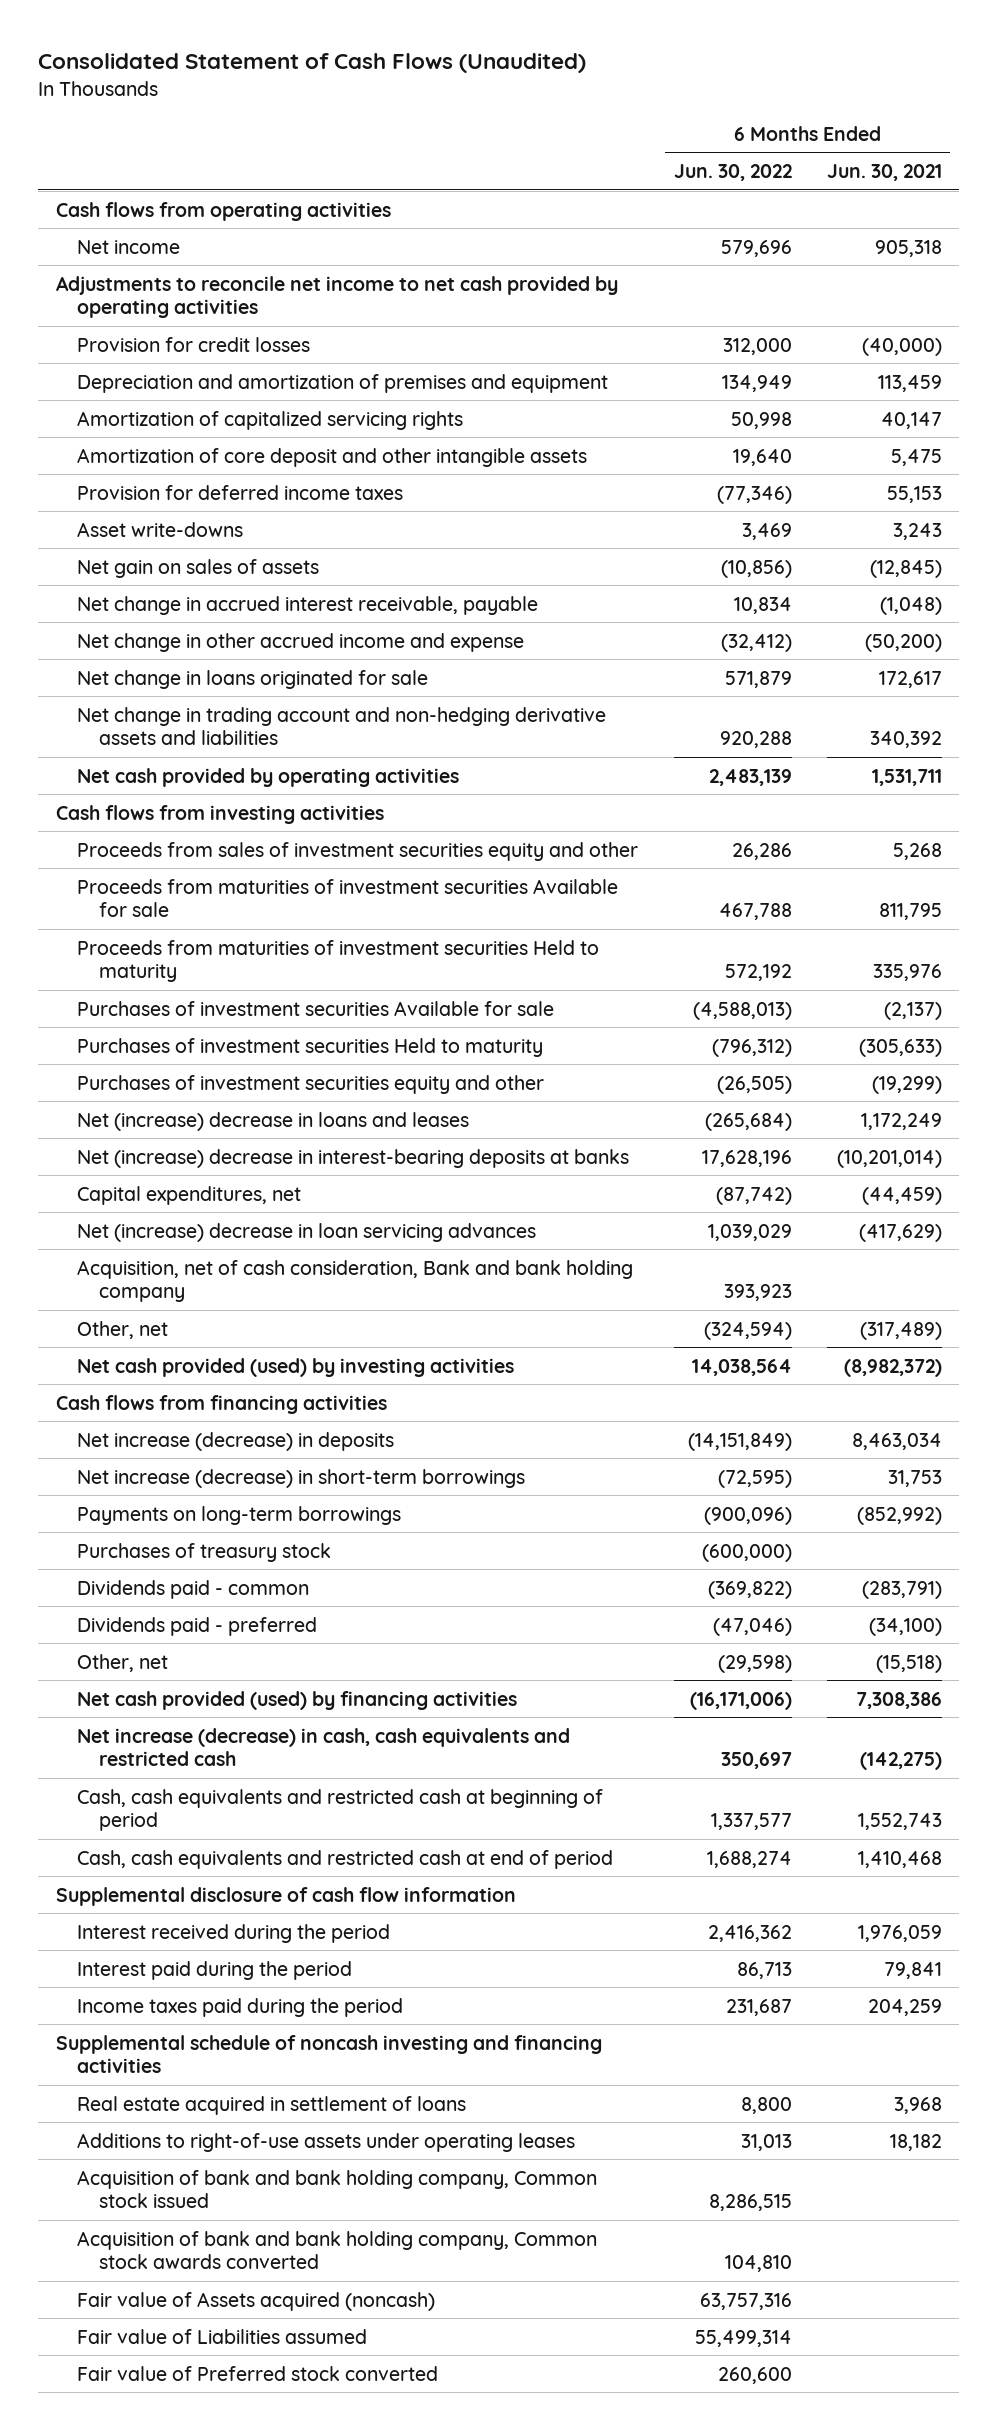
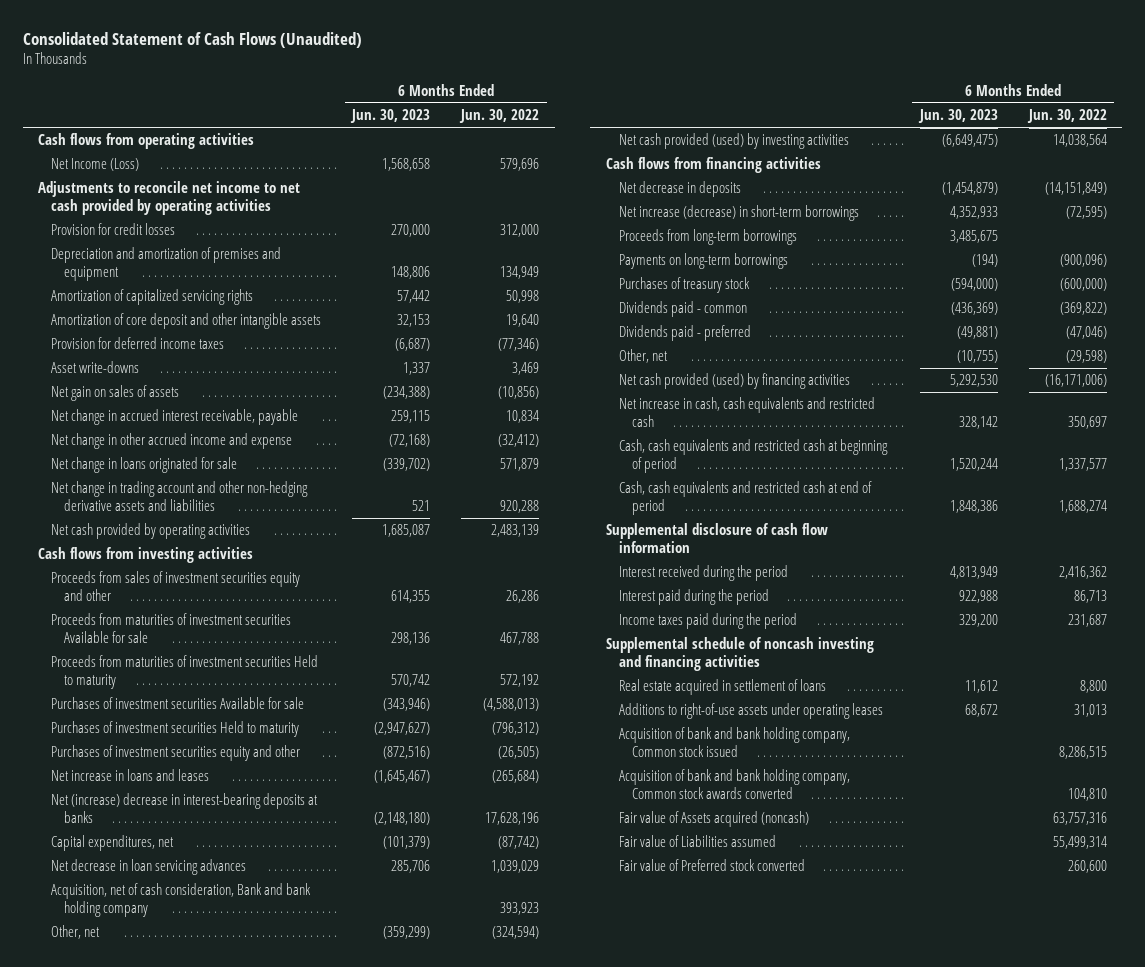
[826,164,942,182] Jun. 30, 2021 -> none
none -> [350,109,431,124] Jun. 30, 2023
[77,239,181,254] Net income -> [51,158,140,172] Net Income (Loss)
[77,706,607,746] Net change in trading account and non-hedging derivative assets and liabilities -> [51,481,309,511] Net change in trading account and other non-hedging derivative assets and liabilities
[77,1111,470,1131] Net (increase) decrease in loans and leases -> [51,769,210,782] Net increase in loans and leases
[77,1222,537,1242] Net (increase) decrease in loan servicing advances -> [51,859,247,876] Net decrease in loan servicing advances
[77,1431,395,1451] Net increase (decrease) in deposits -> [618,181,741,198] Net decrease in deposits
none -> [618,229,797,246] Proceeds from long-term borrowings
[77,1727,571,1767] Net increase (decrease) in cash, cash equivalents and restricted cash -> [618,397,875,427] Net increase in cash, cash equivalents and restricted cash

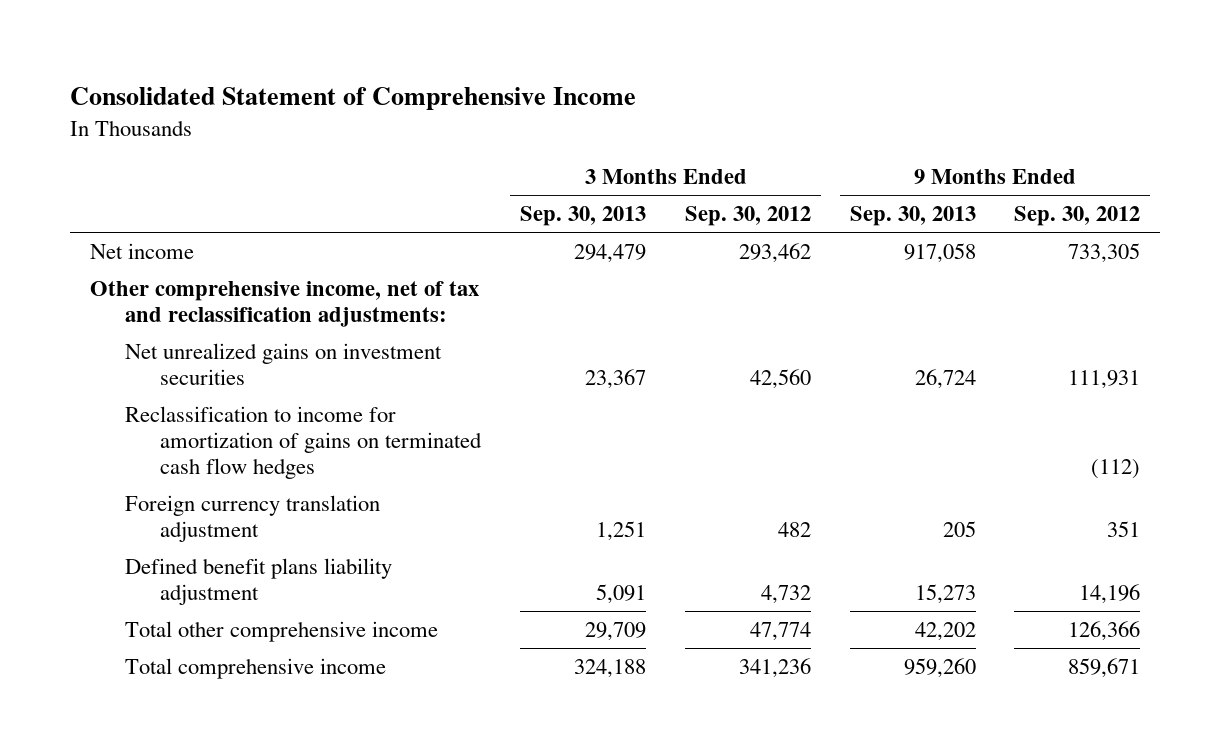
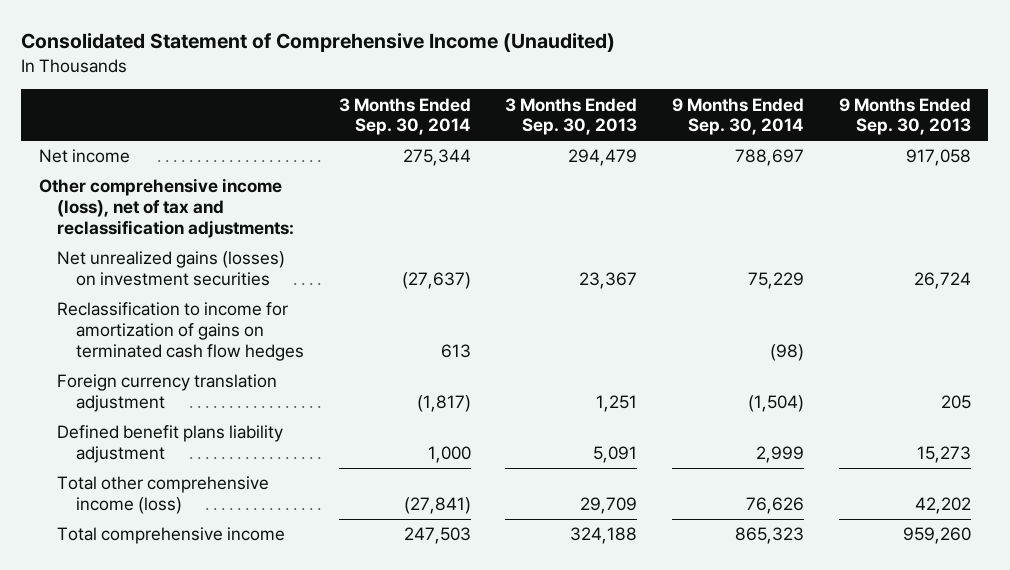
[70,87,637,111] Consolidated Statement of Comprehensive Income -> [21,33,616,53] Consolidated Statement of Comprehensive Income (Unaudited)
[684,206,811,227] Sep. 30, 2012 -> none
[1014,206,1141,227] Sep. 30, 2012 -> none
none -> [338,97,471,136] 3 Months Ended Sep. 30, 2014
none -> [672,97,805,136] 9 Months Ended Sep. 30, 2014
[89,280,479,327] Other comprehensive income, net of tax and reclassification adjustments: -> [38,178,295,238] Other comprehensive income (loss), net of tax and reclassification adjustments:
[124,342,442,385] Net unrealized gains on investment securities -> [57,251,286,287] Net unrealized gains (losses) on investment securities
[124,620,438,642] Total other comprehensive income -> [57,476,270,515] Total other comprehensive income (loss)

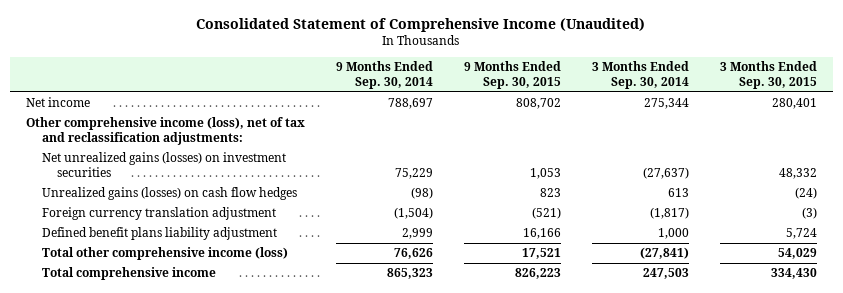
[505,97,638,136] 3 Months Ended Sep. 30, 2013 -> none
[838,97,971,136] 9 Months Ended Sep. 30, 2013 -> none
none -> [463,61,561,90] 9 Months Ended Sep. 30, 2015
none -> [720,61,818,90] 3 Months Ended Sep. 30, 2015
[57,302,304,361] Reclassification to income for amortization of gains on terminated cash flow hedges -> [41,187,297,201] Unrealized gains (losses) on cash flow hedges

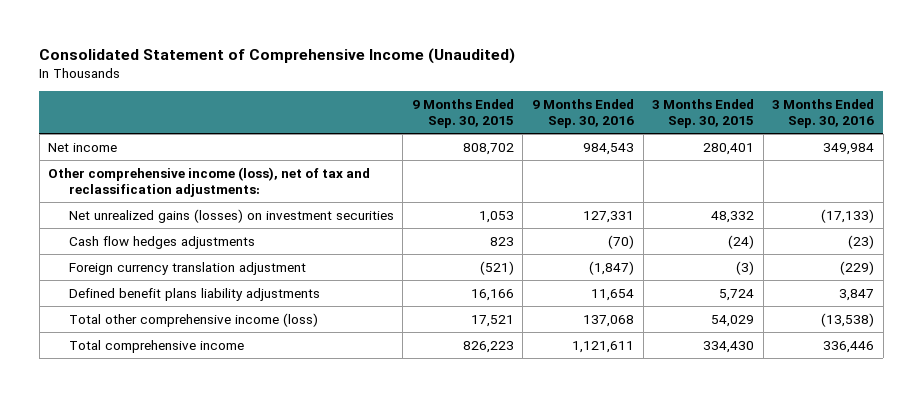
[335,61,433,90] 9 Months Ended Sep. 30, 2014 -> none
[591,61,689,90] 3 Months Ended Sep. 30, 2014 -> none
none -> [532,99,635,129] 9 Months Ended Sep. 30, 2016
none -> [772,99,875,129] 3 Months Ended Sep. 30, 2016
[41,187,297,201] Unrealized gains (losses) on cash flow hedges -> [68,235,255,249] Cash flow hedges adjustments
[41,227,277,241] Defined benefit plans liability adjustment -> [68,287,320,301] Defined benefit plans liability adjustments

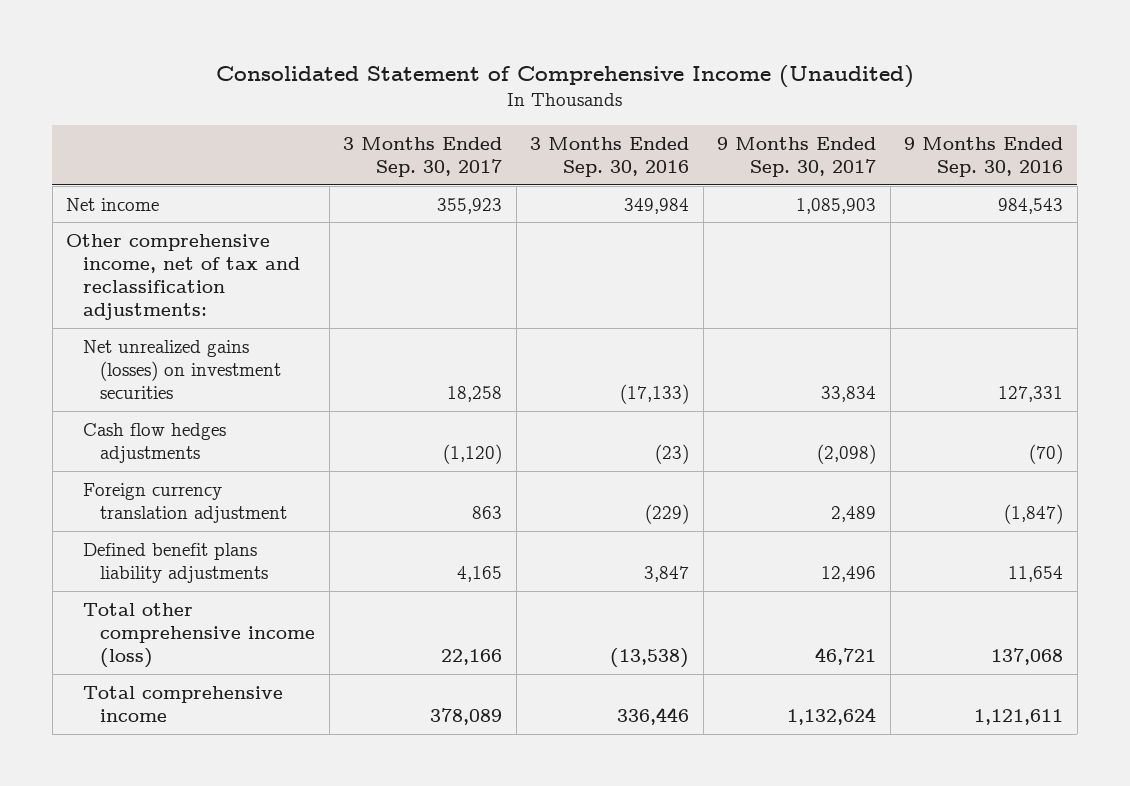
[411,99,514,129] 9 Months Ended Sep. 30, 2015 -> none
[652,99,755,129] 3 Months Ended Sep. 30, 2015 -> none
none -> [343,136,503,177] 3 Months Ended Sep. 30, 2017
none -> [717,136,877,177] 9 Months Ended Sep. 30, 2017
[48,166,371,197] Other comprehensive income (loss), net of tax and reclassification adjustments: -> [66,233,301,321] Other comprehensive income, net of tax and reclassification adjustments:

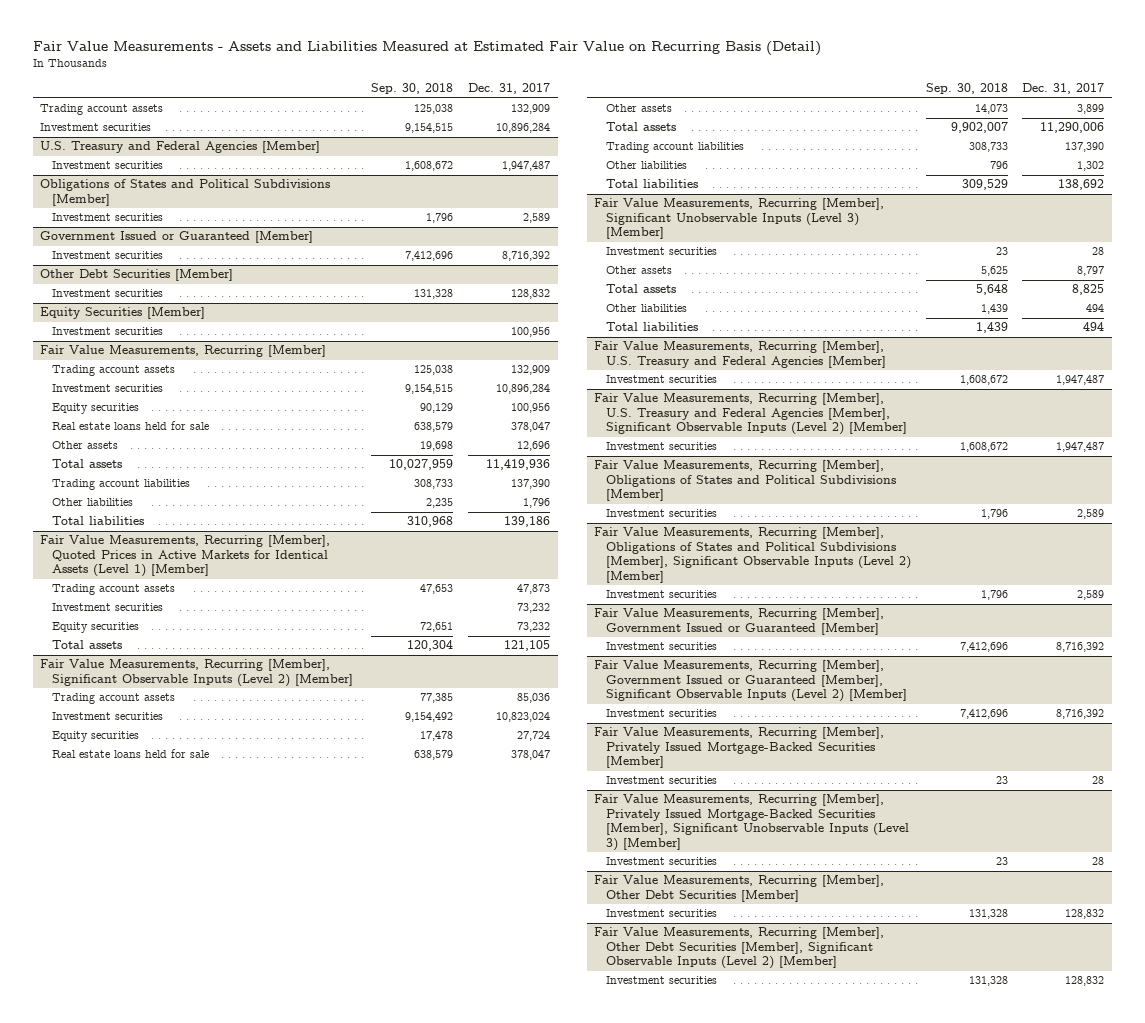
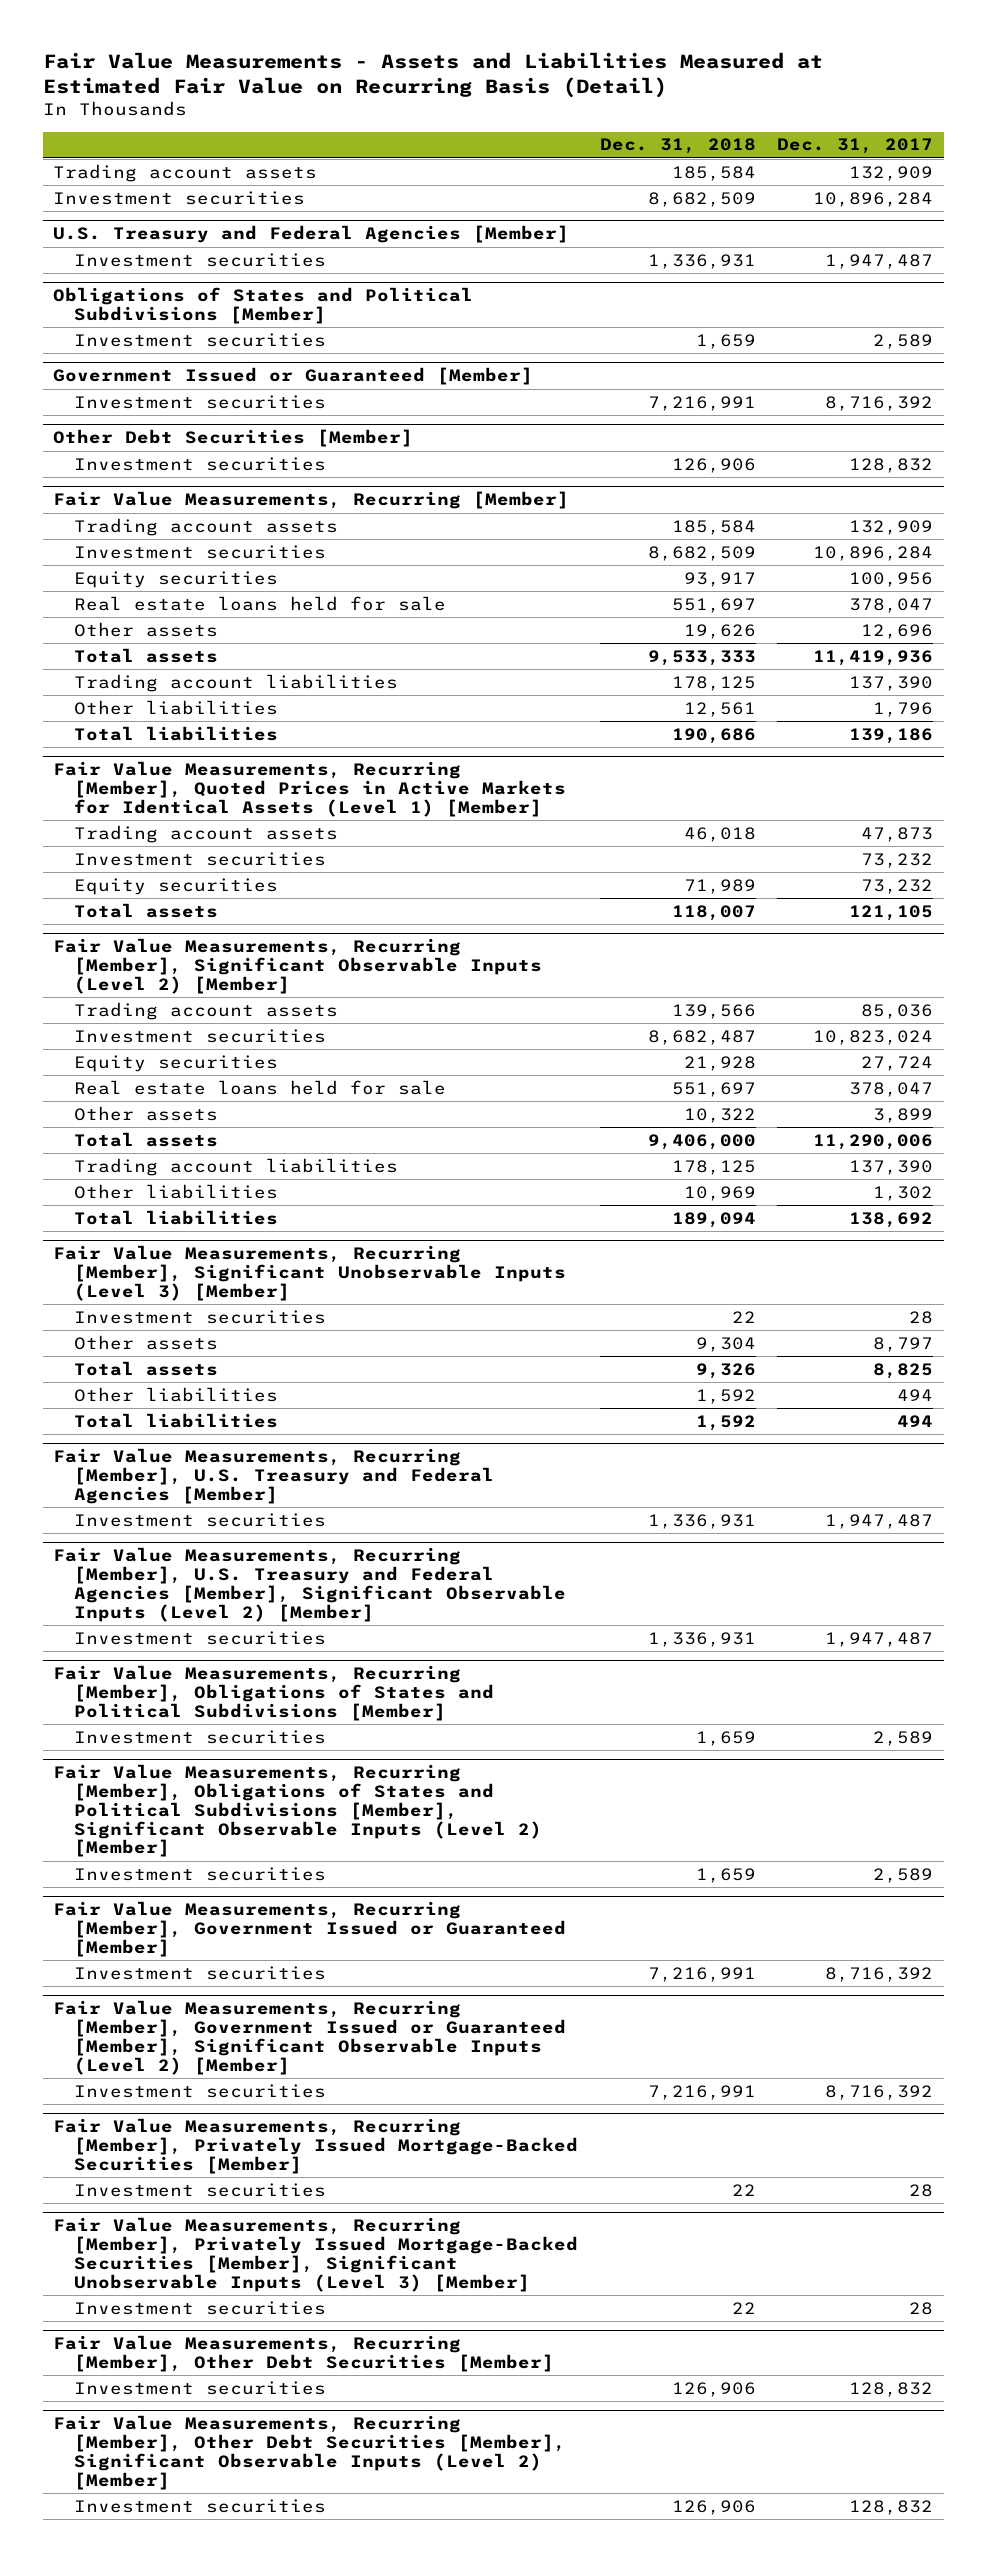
[371,83,454,95] Sep. 30, 2018 -> none
none -> [599,138,756,155] Dec. 31, 2018
[40,307,206,320] Equity Securities [Member] -> none
[51,327,163,336] Investment securities -> none

